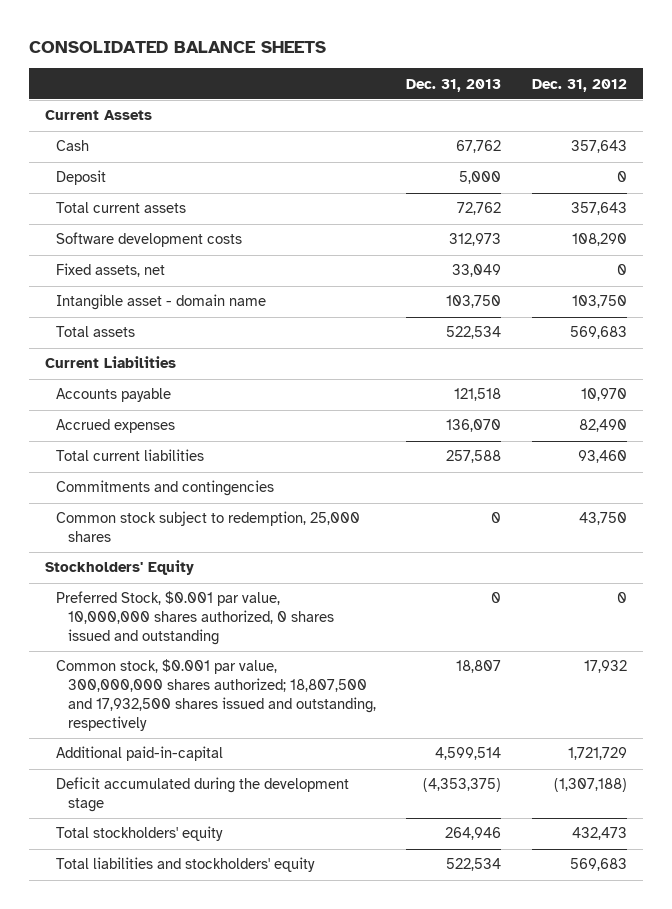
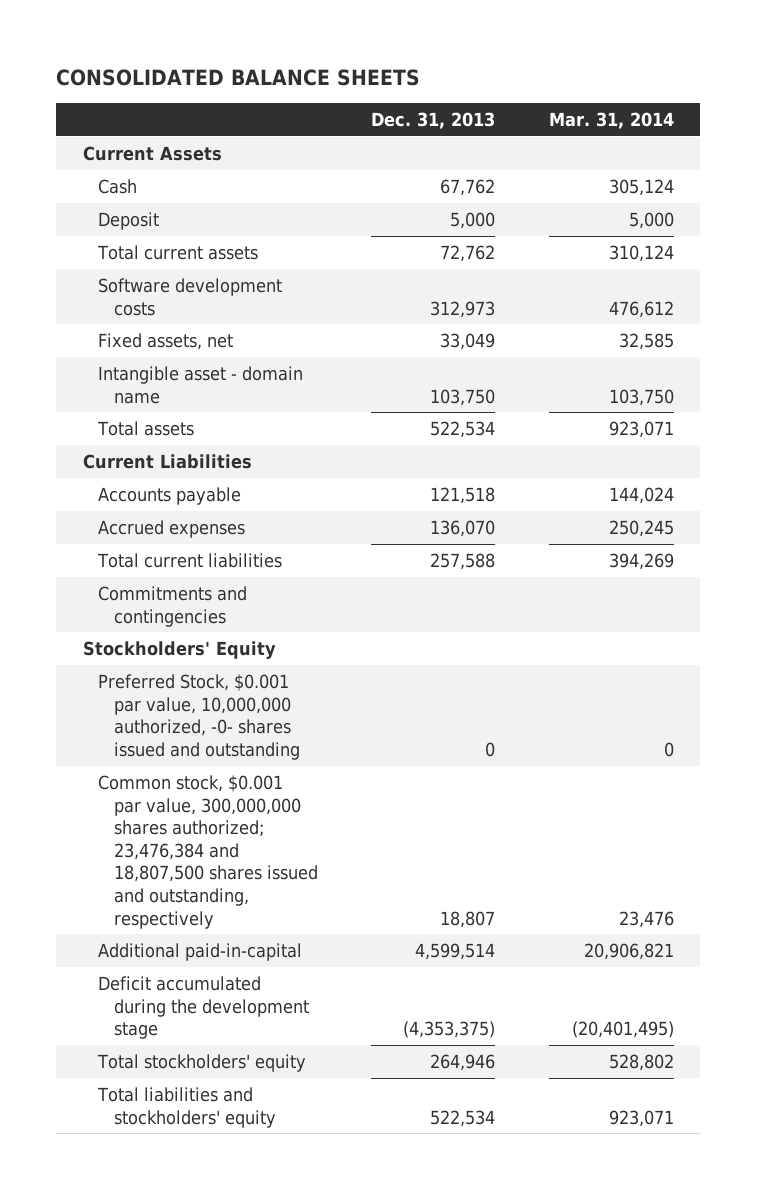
[532,78,628,92] Dec. 31, 2012 -> none
none -> [548,111,674,129] Mar. 31, 2014
[56,511,361,543] Common stock subject to redemption, 25,000 shares -> none
[56,591,334,645] Preferred Stock, $0.001 par value, 10,000,000 shares authorized, 0 shares issued and outstanding -> [98,674,300,760] Preferred Stock, $0.001 par value, 10,000,000 authorized, -0- shares issued and outstanding
[56,659,376,731] Common stock, $0.001 par value, 300,000,000 shares authorized; 18,807,500 and 17,932,500 shares issued and outstanding, respectively -> [98,775,318,929] Common stock, $0.001 par value, 300,000,000 shares authorized; 23,476,384 and 18,807,500 shares issued and outstanding, respectively

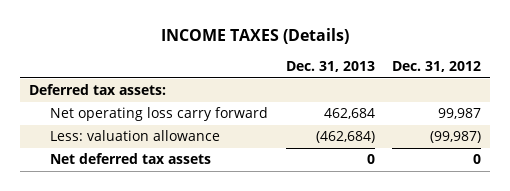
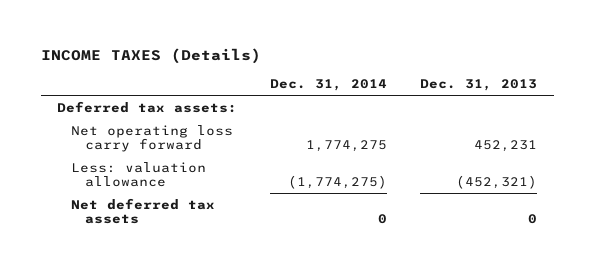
[392,61,482,73] Dec. 31, 2012 -> none
none -> [270,79,388,92] Dec. 31, 2014
[323,108,375,120] 462,684 -> [474,140,538,153] 452,231
[315,131,375,144] (462,684) -> [456,175,538,190] (452,321)

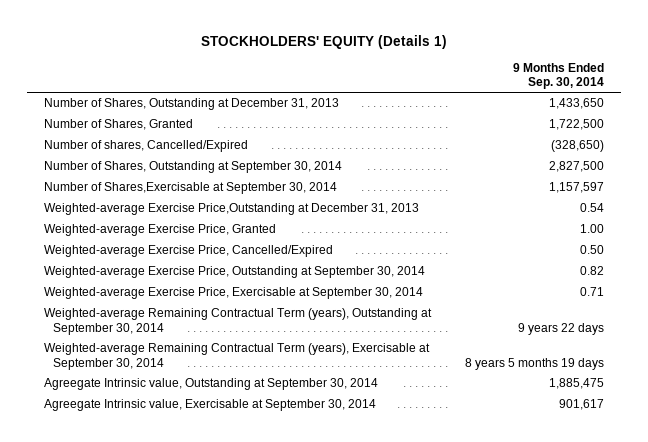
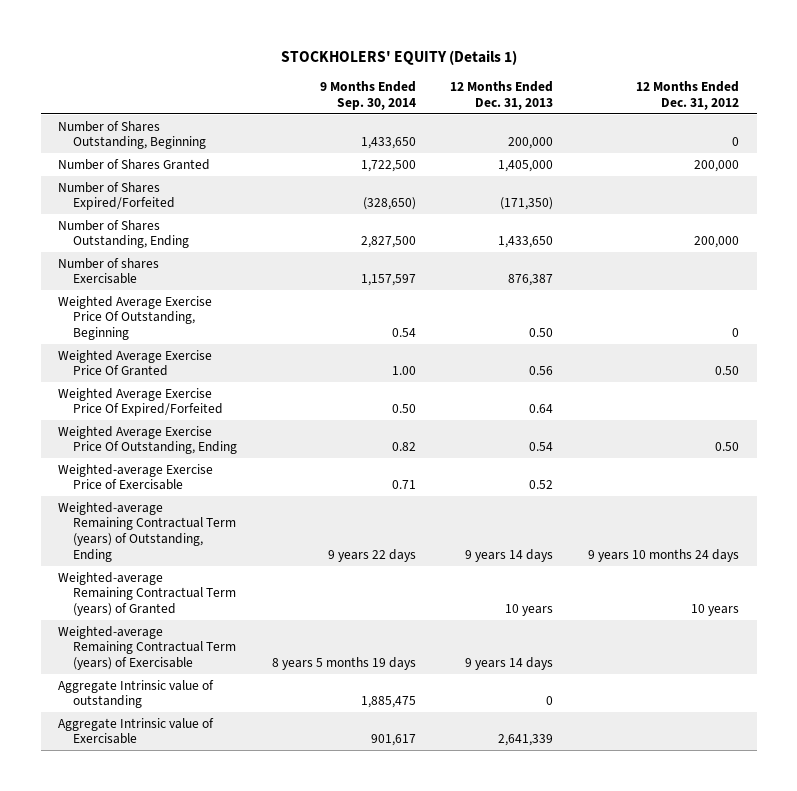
[201,34,448,49] STOCKHOLDERS' EQUITY (Details 1) -> [280,49,517,65] STOCKHOLERS' EQUITY (Details 1)
none -> [450,81,554,110] 12 Months Ended Dec. 31, 2013
none -> [636,81,740,110] 12 Months Ended Dec. 31, 2012
[44,98,340,111] Number of Shares, Outstanding at December 31, 2013 -> [58,120,206,150] Number of Shares Outstanding, Beginning
[44,119,194,131] Number of Shares, Granted -> [58,158,211,170] Number of Shares Granted
[44,140,249,153] Number of shares, Cancelled/Expired -> [58,181,175,211] Number of Shares Expired/Forfeited
[44,161,343,174] Number of Shares, Outstanding at September 30, 2014 -> [58,219,189,249] Number of Shares Outstanding, Ending
[44,182,338,195] Number of Shares,Exercisable at September 30, 2014 -> [58,257,160,285] Number of shares Exercisable
[44,203,420,216] Weighted-average Exercise Price,Outstanding at December 31, 2013 -> [58,295,213,341] Weighted Average Exercise Price Of Outstanding, Beginning
[44,224,277,237] Weighted-average Exercise Price, Granted -> [58,349,213,377] Weighted Average Exercise Price Of Granted
[44,245,334,258] Weighted-average Exercise Price, Cancelled/Expired -> [58,387,223,417] Weighted Average Exercise Price Of Expired/Forfeited
[44,266,426,279] Weighted-average Exercise Price, Outstanding at September 30, 2014 -> [58,425,237,455] Weighted Average Exercise Price Of Outstanding, Ending
[44,287,424,300] Weighted-average Exercise Price, Exercisable at September 30, 2014 -> [58,463,214,491] Weighted-average Exercise Price of Exercisable
[44,308,433,335] Weighted-average Remaining Contractual Term (years), Outstanding at September 30, 2014 -> [58,501,236,562] Weighted-average Remaining Contractual Term (years) of Outstanding, Ending
none -> [58,571,236,617] Weighted-average Remaining Contractual Term (years) of Granted
[44,343,431,370] Weighted-average Remaining Contractual Term (years), Exercisable at September 30, 2014 -> [58,625,236,671] Weighted-average Remaining Contractual Term (years) of Exercisable
[44,378,379,391] Agreegate Intrinsic value, Outstanding at September 30, 2014 -> [58,679,215,709] Aggregate Intrinsic value of outstanding
[44,399,377,412] Agreegate Intrinsic value, Exercisable at September 30, 2014 -> [58,717,215,745] Aggregate Intrinsic value of Exercisable

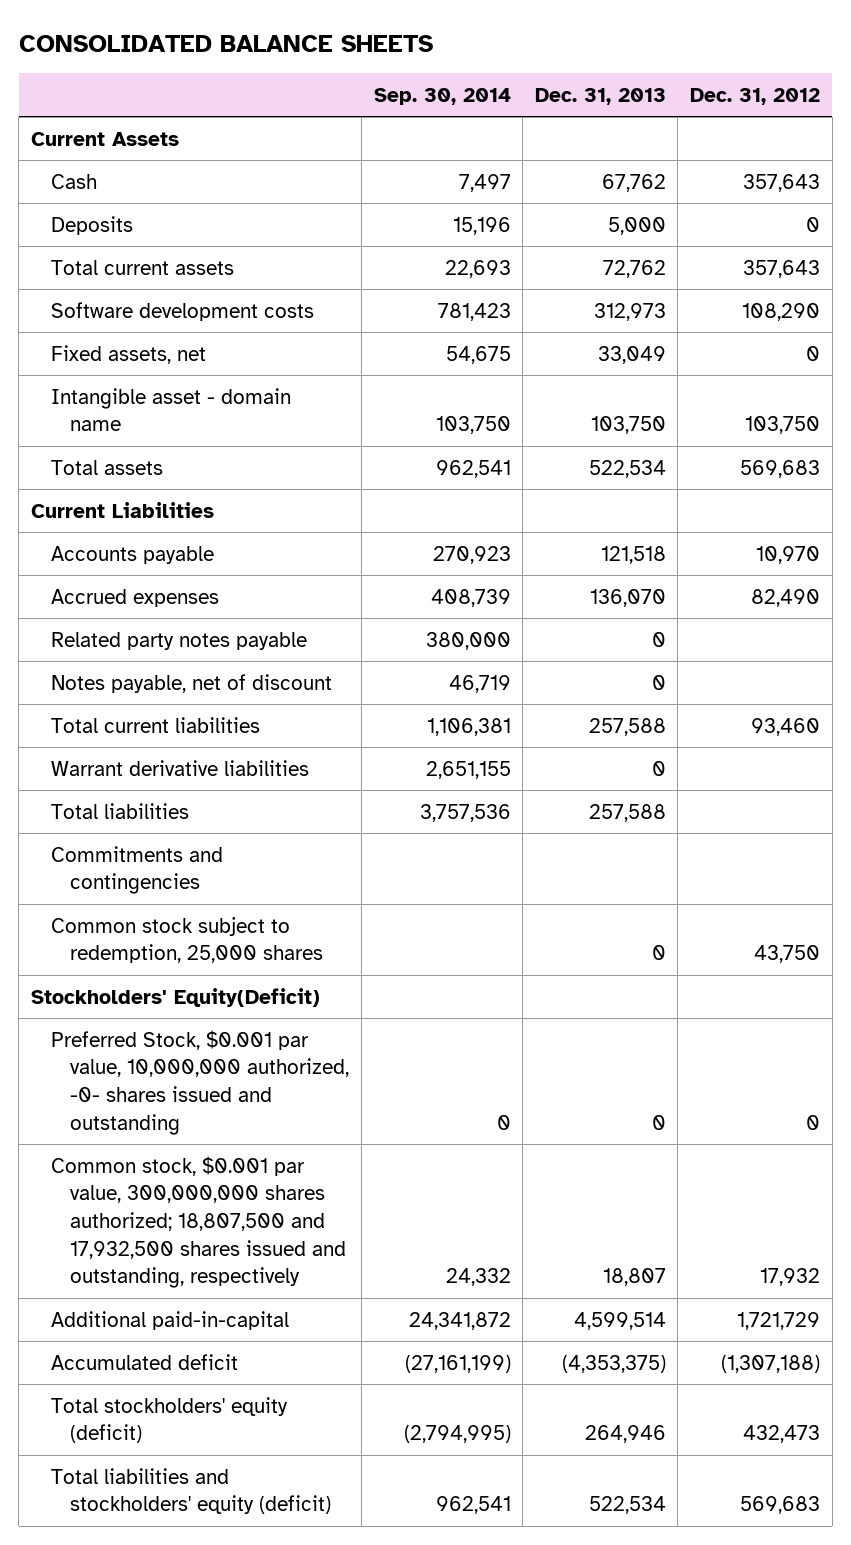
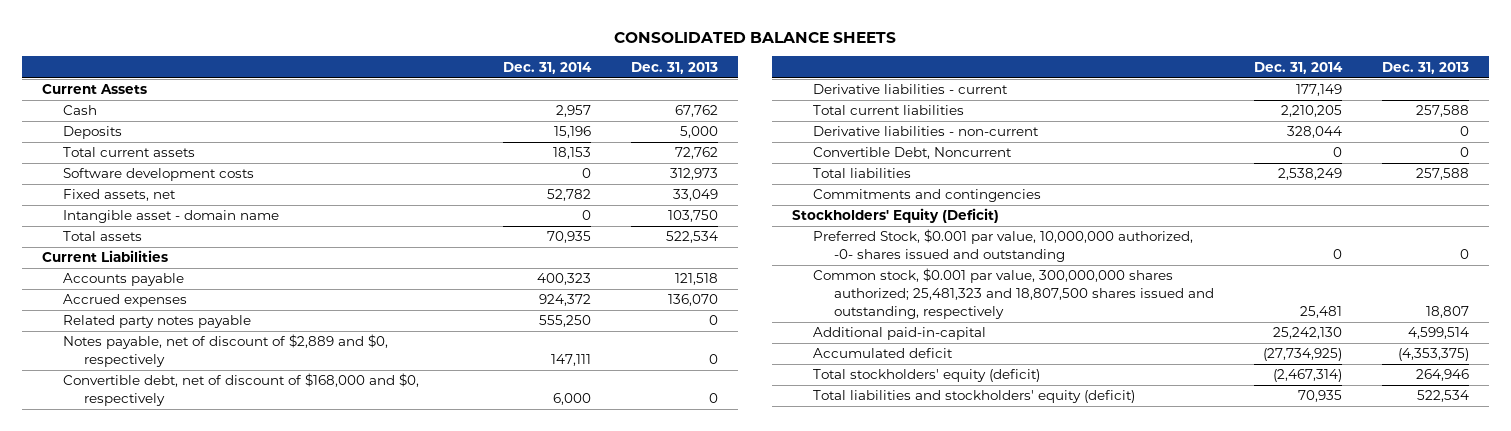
[373,87,511,105] Sep. 30, 2014 -> none
[689,87,820,105] Dec. 31, 2012 -> none
none -> [503,61,593,74] Dec. 31, 2014
[50,673,332,693] Notes payable, net of discount -> [62,334,388,368] Notes payable, net of discount of $2,889 and $0, respectively
none -> [62,373,419,407] Convertible debt, net of discount of $168,000 and $0, respectively
none -> [813,84,1009,95] Derivative liabilities - current
[50,759,309,776] Warrant derivative liabilities -> [813,126,1040,137] Derivative liabilities - non-current
none -> [813,147,1013,160] Convertible Debt, Noncurrent
[50,916,324,964] Common stock subject to redemption, 25,000 shares -> none
[30,987,320,1007] Stockholders' Equity(Deficit) -> [792,208,1000,224] Stockholders' Equity (Deficit)
[50,1155,347,1289] Common stock, $0.001 par value, 300,000,000 shares authorized; 18,807,500 and 17,932,500 shares issued and outstanding, respectively -> [813,268,1215,319] Common stock, $0.001 par value, 300,000,000 shares authorized; 25,481,323 and 18,807,500 shares issued and outstanding, respectively

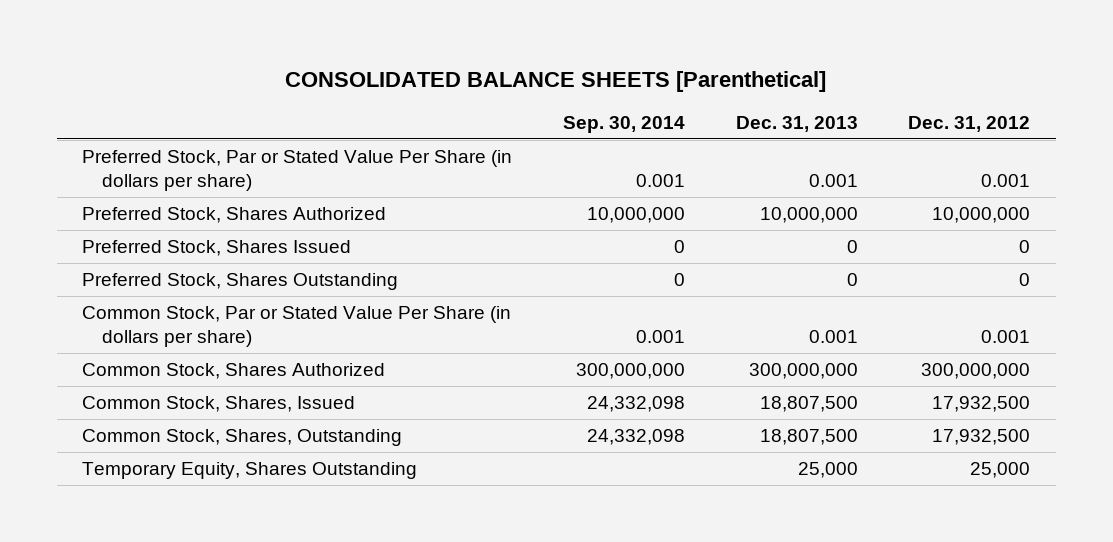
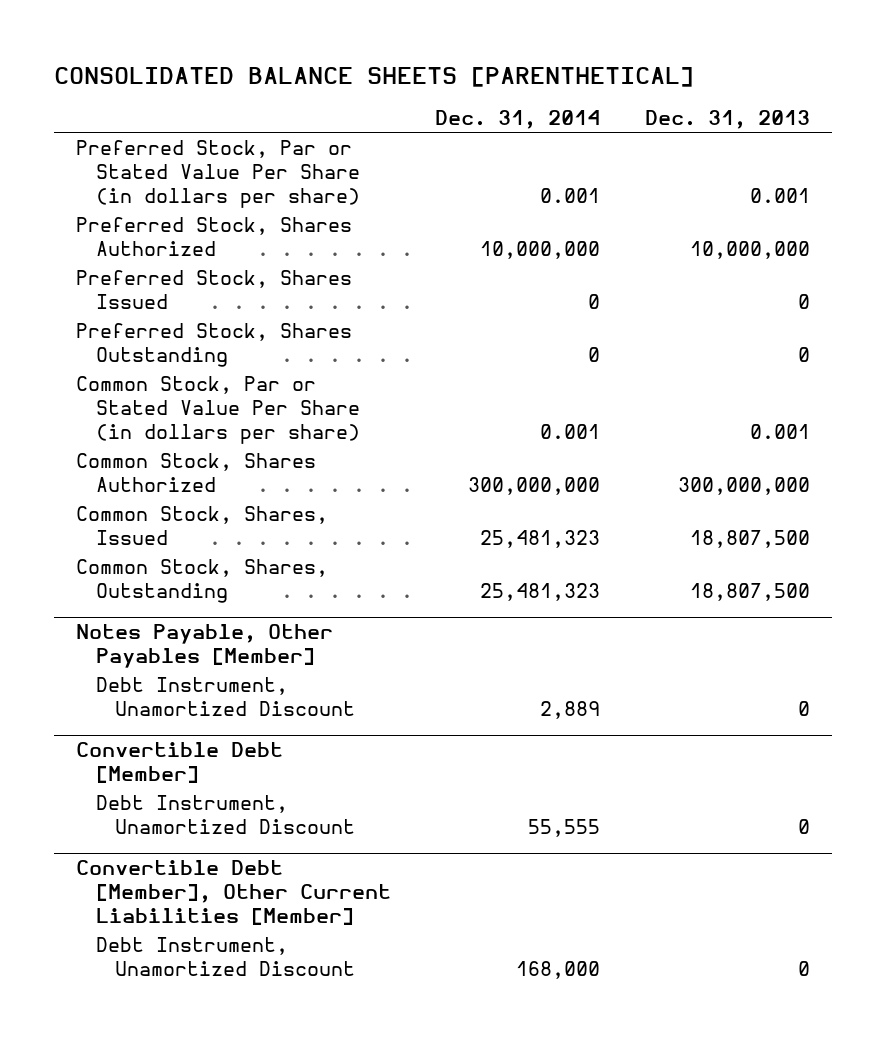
[285,70,827,92] CONSOLIDATED BALANCE SHEETS [Parenthetical] -> [53,66,694,87] CONSOLIDATED BALANCE SHEETS [PARENTHETICAL]
[563,115,686,133] Sep. 30, 2014 -> none
[908,115,1031,132] Dec. 31, 2012 -> none
none -> [435,110,601,130] Dec. 31, 2014
[82,462,418,480] Temporary Equity, Shares Outstanding -> none
none -> [75,624,333,669] Notes Payable, Other Payables [Member]
none -> [95,676,356,717] Debt Instrument, Unamortized Discount
none -> [75,742,283,784] Convertible Debt [Member]
none -> [95,794,356,835] Debt Instrument, Unamortized Discount
none -> [75,860,391,926] Convertible Debt [Member], Other Current Liabilities [Member]
none -> [95,936,356,977] Debt Instrument, Unamortized Discount

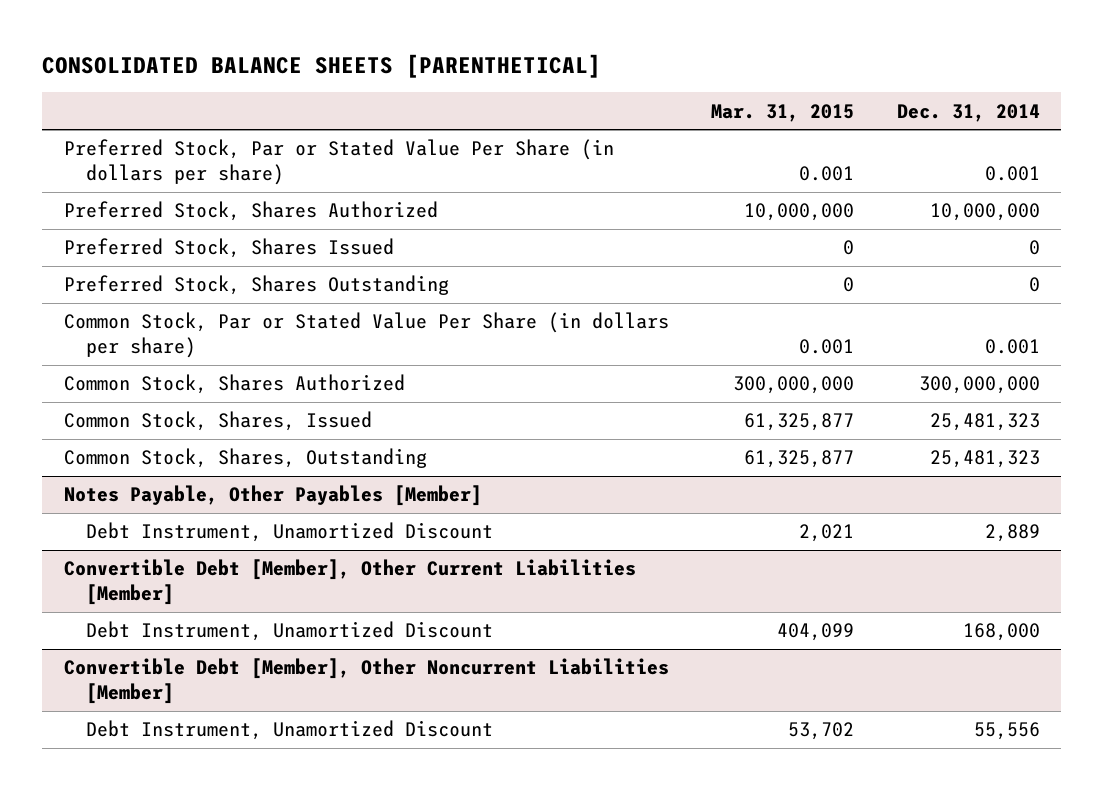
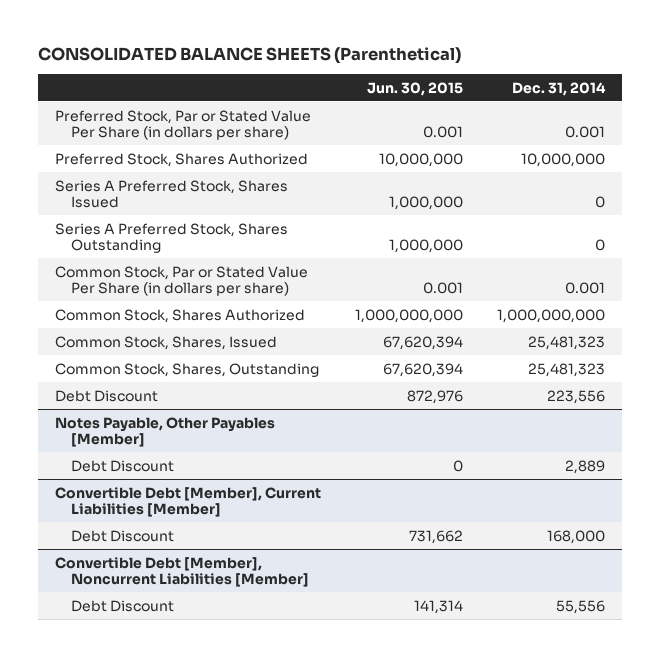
[42,53,602,78] CONSOLIDATED BALANCE SHEETS [PARENTHETICAL] -> [37,46,461,64] CONSOLIDATED BALANCE SHEETS (Parenthetical)
[711,103,855,122] Mar. 31, 2015 -> none
none -> [366,81,463,96] Jun. 30, 2015
[63,238,394,259] Preferred Stock, Shares Issued -> [54,179,288,209] Series A Preferred Stock, Shares Issued
[63,275,449,296] Preferred Stock, Shares Outstanding -> [54,222,288,254] Series A Preferred Stock, Shares Outstanding
[918,376,1040,395] 300,000,000 -> [496,308,605,323] 1,000,000,000
none -> [54,389,158,402] Debt Discount
[86,522,494,543] Debt Instrument, Unamortized Discount -> [70,459,174,472] Debt Discount
[63,559,636,606] Convertible Debt [Member], Other Current Liabilities [Member] -> [54,486,321,518] Convertible Debt [Member], Current Liabilities [Member]
[86,621,494,642] Debt Instrument, Unamortized Discount -> [70,529,174,542] Debt Discount
[63,658,669,705] Convertible Debt [Member], Other Noncurrent Liabilities [Member] -> [54,556,309,588] Convertible Debt [Member], Noncurrent Liabilities [Member]
[86,720,494,741] Debt Instrument, Unamortized Discount -> [70,599,174,612] Debt Discount

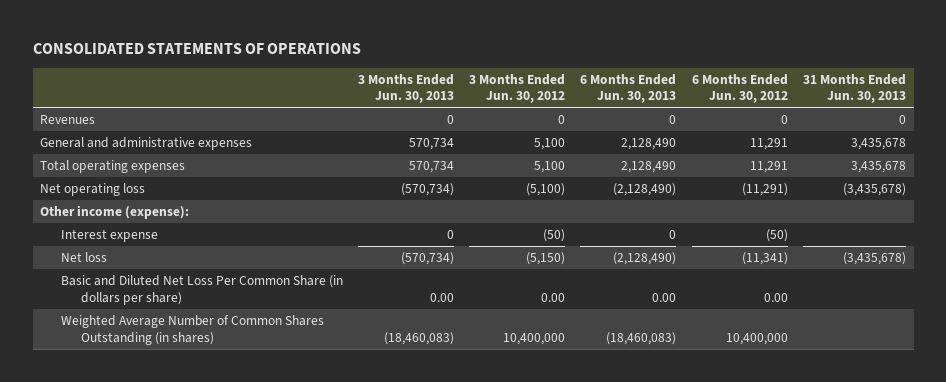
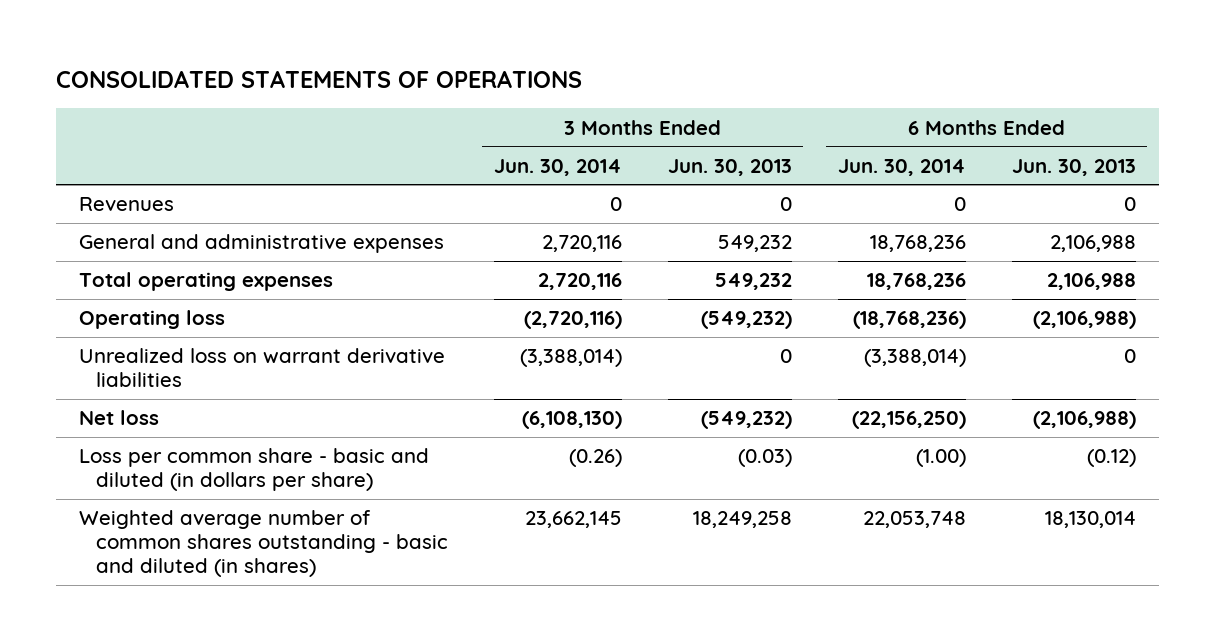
[469,73,566,104] 3 Months Ended Jun. 30, 2012 -> none
[691,73,788,104] 6 Months Ended Jun. 30, 2012 -> none
[802,73,906,104] 31 Months Ended Jun. 30, 2013 -> none
none -> [493,158,622,176] Jun. 30, 2014
none -> [837,158,966,176] Jun. 30, 2014
[40,204,190,219] Other income (expense): -> none
[60,228,158,242] Interest expense -> none
[408,137,454,150] 570,734 -> [717,235,792,253] 549,232
[621,137,677,150] 2,128,490 -> [1049,235,1136,253] 2,106,988
[408,160,454,173] 570,734 -> [714,273,792,291] 549,232
[621,160,677,173] 2,128,490 -> [1046,273,1136,291] 2,106,988
[40,182,146,196] Net operating loss -> [78,310,225,330] Operating loss
[400,182,454,196] (570,734) -> [700,311,792,330] (549,232)
[613,182,677,196] (2,128,490) -> [1032,311,1136,330] (2,106,988)
none -> [78,348,445,388] Unrealized loss on warrant derivative liabilities
[400,251,454,265] (570,734) -> [700,411,792,430] (549,232)
[613,251,677,265] (2,128,490) -> [1032,411,1136,430] (2,106,988)
[60,274,343,305] Basic and Diluted Net Loss Per Common Share (in dollars per share) -> [78,448,429,492] Loss per common share - basic and diluted (in dollars per share)
[429,292,454,302] 0.00 -> [737,449,792,468] (0.03)
[652,292,677,302] 0.00 -> [1086,449,1136,468] (0.12)
[60,314,324,345] Weighted Average Number of Common Shares Outstanding (in shares) -> [78,510,448,578] Weighted average number of common shares outstanding - basic and diluted (in shares)
[383,331,454,345] (18,460,083) -> [692,511,792,529] 18,249,258
[606,331,677,345] (18,460,083) -> [1044,511,1136,529] 18,130,014

